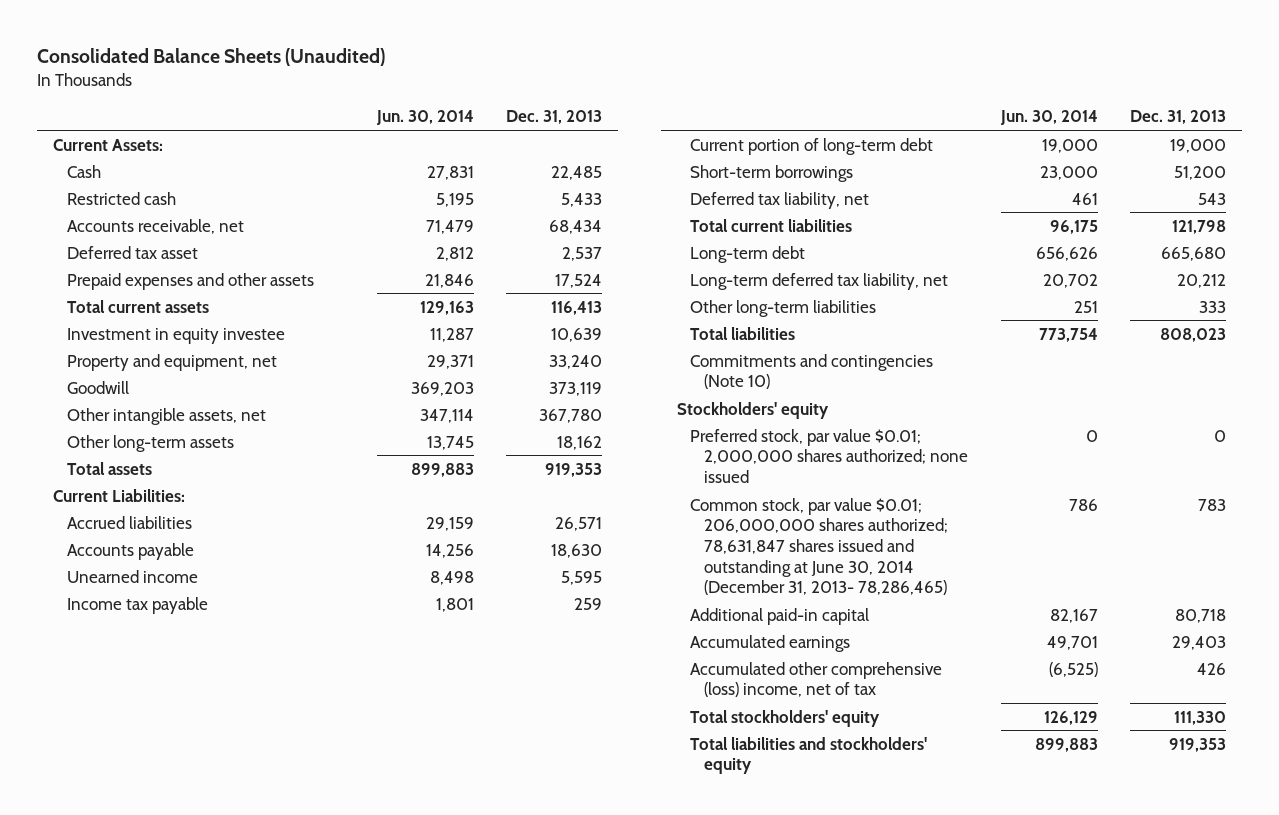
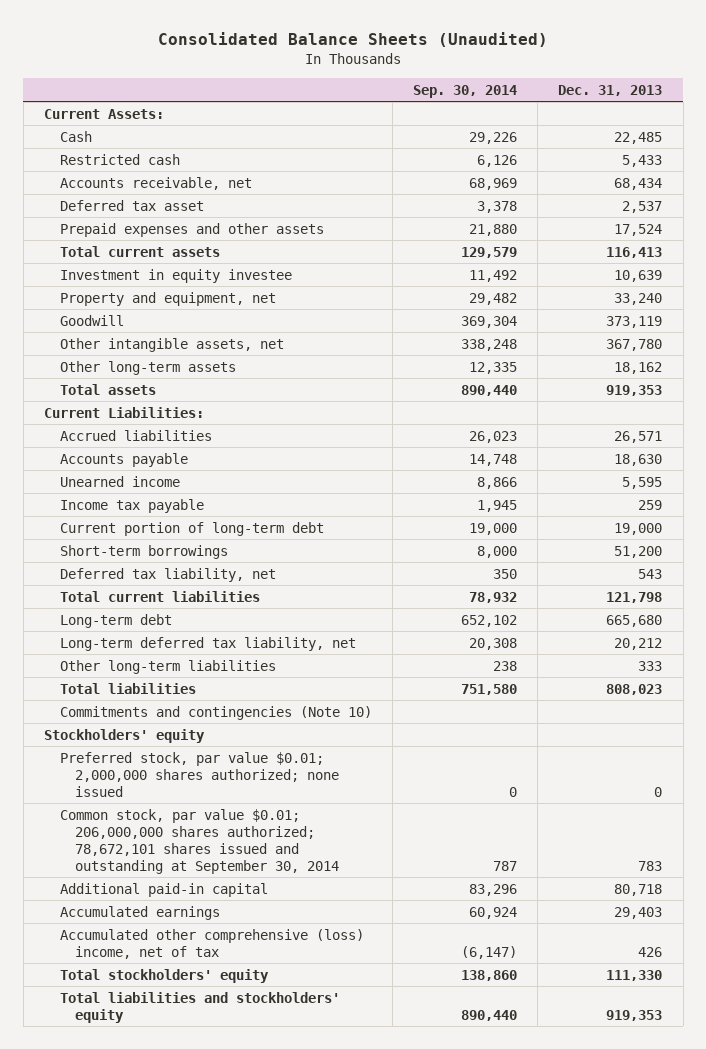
[375,110,474,126] Jun. 30, 2014 -> none
none -> [413,84,518,98] Sep. 30, 2014
[690,497,949,596] Common stock, par value $0.01; 206,000,000 shares authorized; 78,631,847 shares issued and outstanding at June 30, 2014 (December 31, 2013- 78,286,465) -> [59,808,340,874] Common stock, par value $0.01; 206,000,000 shares authorized; 78,672,101 shares issued and outstanding at September 30, 2014

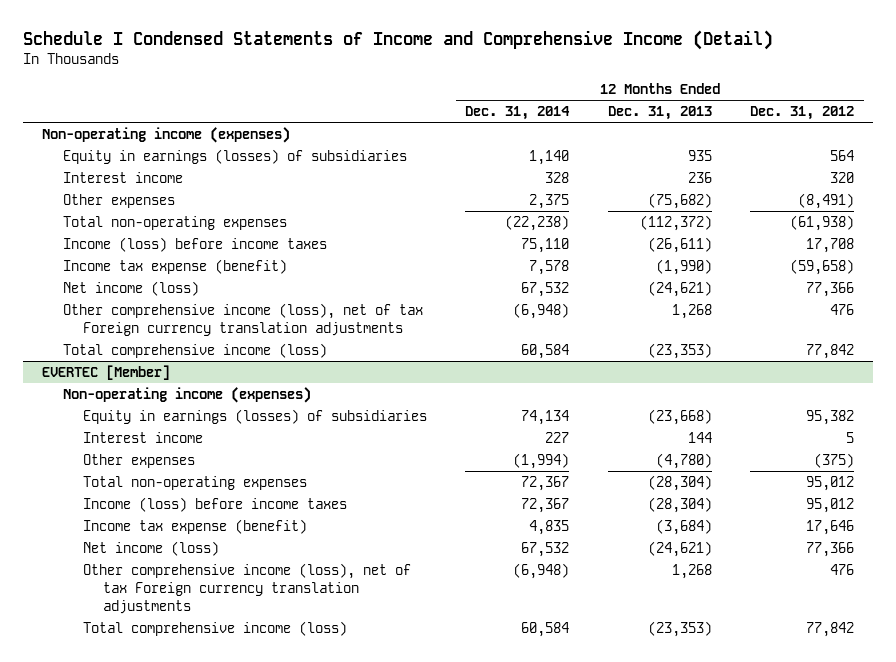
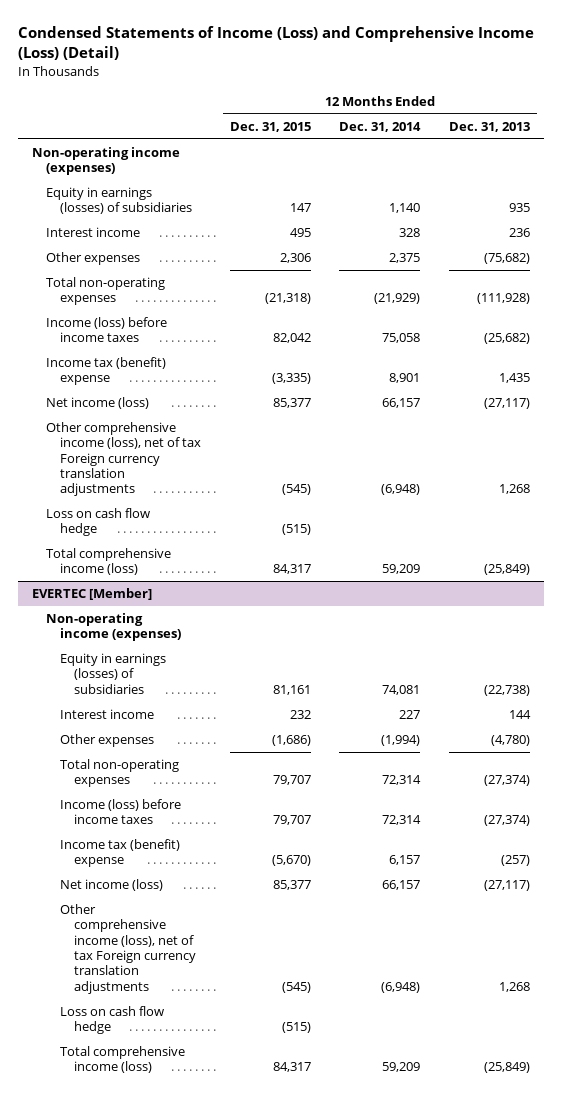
[23,30,774,51] Schedule I Condensed Statements of Income and Comprehensive Income (Detail) -> [18,26,535,61] Condensed Statements of Income (Loss) and Comprehensive Income (Loss) (Detail)
[750,106,855,121] Dec. 31, 2012 -> none
none -> [229,121,311,132] Dec. 31, 2015
[505,214,570,231] (22,238) -> [374,293,421,305] (21,929)
[639,214,712,231] (112,372) -> [476,293,530,305] (111,928)
[521,237,570,253] 75,110 -> [382,333,421,344] 75,058
[647,236,712,253] (26,611) -> [483,333,530,345] (25,682)
[62,258,287,274] Income tax expense (benefit) -> [46,357,167,386] Income tax (benefit) expense
[529,259,570,275] 7,578 -> [389,373,421,384] 8,901
[655,258,712,275] (1,990) -> [498,373,530,384] 1,435
[521,281,570,297] 67,532 -> [382,398,421,409] 66,157
[647,280,712,297] (24,621) -> [483,398,530,410] (27,117)
none -> [46,508,151,537] Loss on cash flow hedge
[521,343,570,359] 60,584 -> [382,564,421,575] 59,209
[647,342,712,359] (23,353) -> [483,564,530,576] (25,849)
[521,409,570,425] 74,134 -> [382,684,421,695] 74,081
[647,408,712,425] (23,668) -> [483,684,530,696] (22,738)
[521,475,570,491] 72,367 -> [382,775,422,786] 72,314
[647,474,712,491] (28,304) -> [483,775,530,787] (27,374)
[521,497,570,513] 72,367 -> [382,815,422,826] 72,314
[647,496,712,513] (28,304) -> [483,815,530,827] (27,374)
[82,518,307,534] Income tax expense (benefit) -> [60,839,181,868] Income tax (benefit) expense
[529,519,570,535] 4,835 -> [389,855,421,866] 6,157
[655,518,712,535] (3,684) -> [500,855,530,867] (257)
[521,541,570,557] 67,532 -> [382,880,421,891] 66,157
[647,540,712,557] (24,621) -> [483,880,530,892] (27,117)
none -> [60,1006,165,1035] Loss on cash flow hedge
[521,621,570,637] 60,584 -> [382,1062,421,1073] 59,209
[647,620,712,637] (23,353) -> [483,1062,530,1074] (25,849)

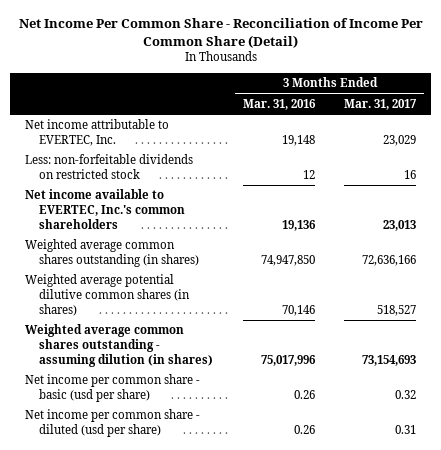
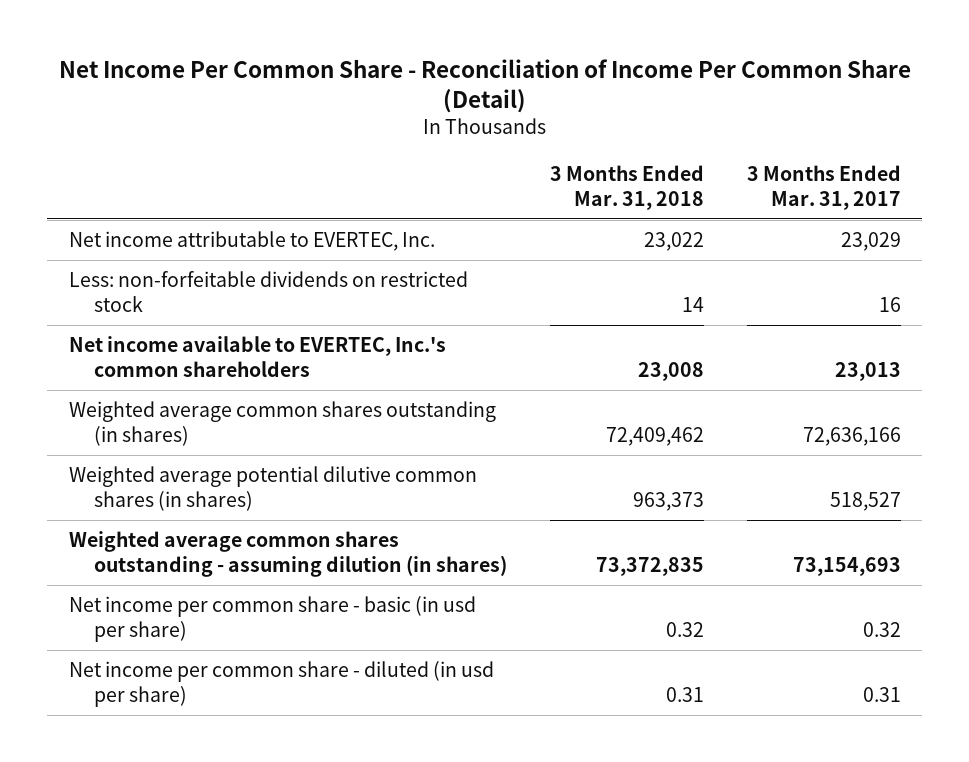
[242,98,316,110] Mar. 31, 2016 -> none
none -> [549,164,704,210] 3 Months Ended Mar. 31, 2018
[25,374,201,403] Net income per common share - basic (usd per share) -> [68,595,476,643] Net income per common share - basic (in usd per share)
[25,409,201,438] Net income per common share - diluted (usd per share) -> [68,660,494,708] Net income per common share - diluted (in usd per share)

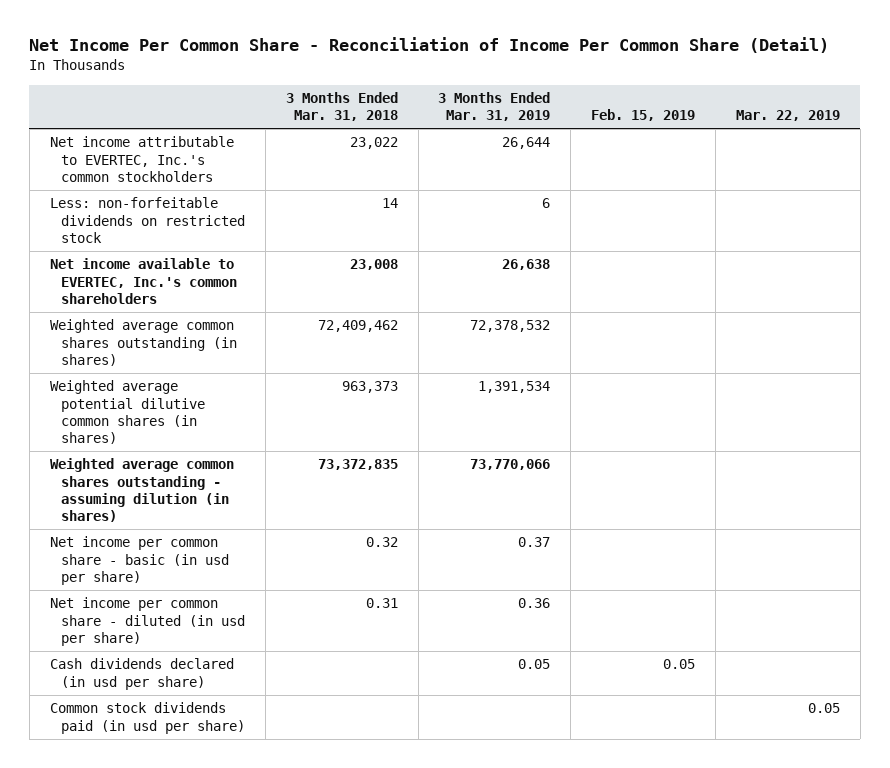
[746,164,901,210] 3 Months Ended Mar. 31, 2017 -> none
none -> [438,91,551,122] 3 Months Ended Mar. 31, 2019
none -> [591,109,696,122] Feb. 15, 2019
none -> [736,110,841,122] Mar. 22, 2019
[68,230,435,251] Net income attributable to EVERTEC, Inc. -> [49,136,234,182] Net income attributable to EVERTEC, Inc.'s common stockholders
none -> [49,658,234,690] Cash dividends declared (in usd per share)
none -> [49,702,245,734] Common stock dividends paid (in usd per share)

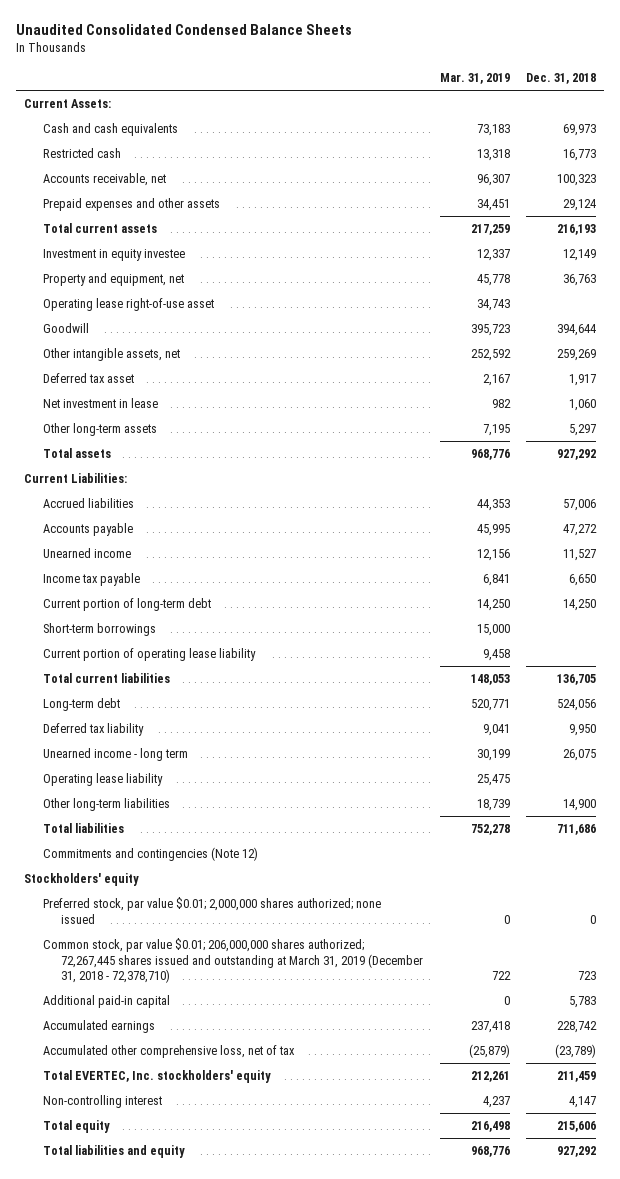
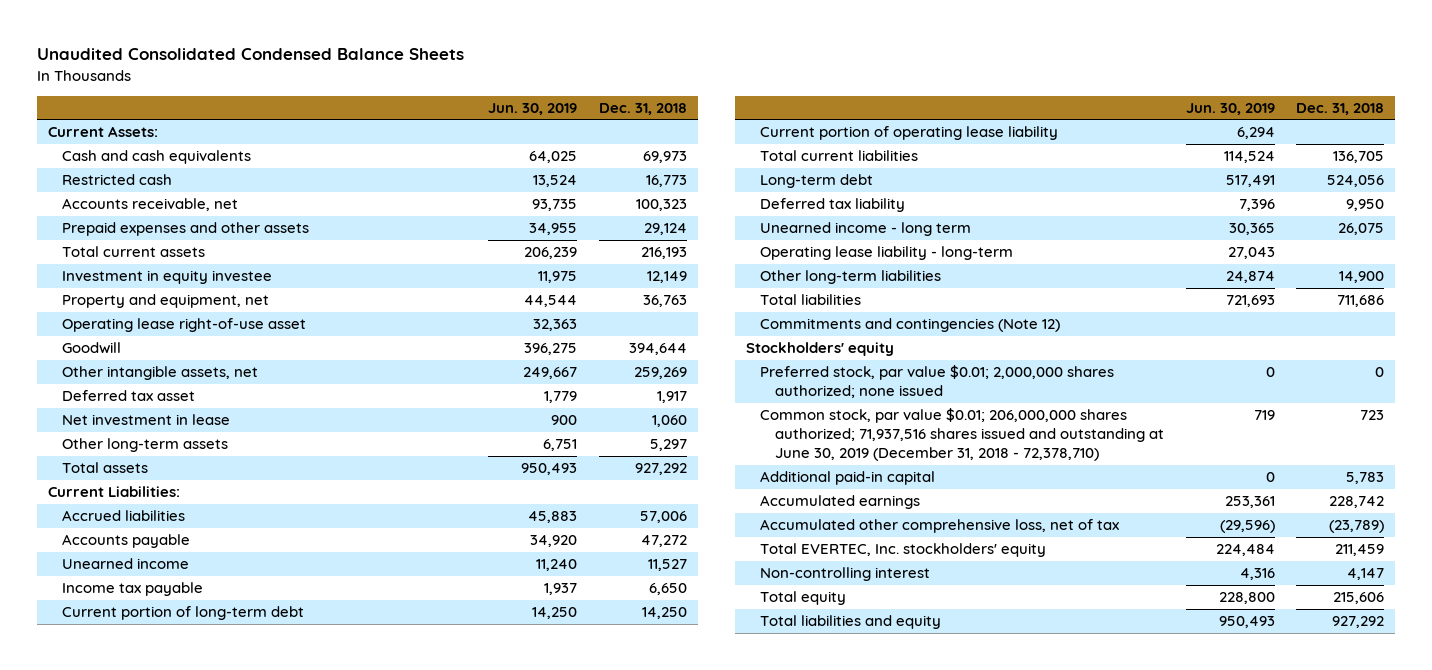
[439,72,510,84] Mar. 31, 2019 -> none
none -> [487,102,577,115] Jun. 30, 2019
[42,623,156,637] Short-term borrowings -> none
[42,773,163,787] Operating lease liability -> [760,246,1014,261] Operating lease liability - long-term
[42,938,424,984] Common stock, par value $0.01; 206,000,000 shares authorized; 72,267,445 shares issued and outstanding at March 31, 2019 (December 31, 2018 - 72,378,710) -> [760,408,1164,462] Common stock, par value $0.01; 206,000,000 shares authorized; 71,937,516 shares issued and outstanding at June 30, 2019 (December 31, 2018 - 72,378,710)

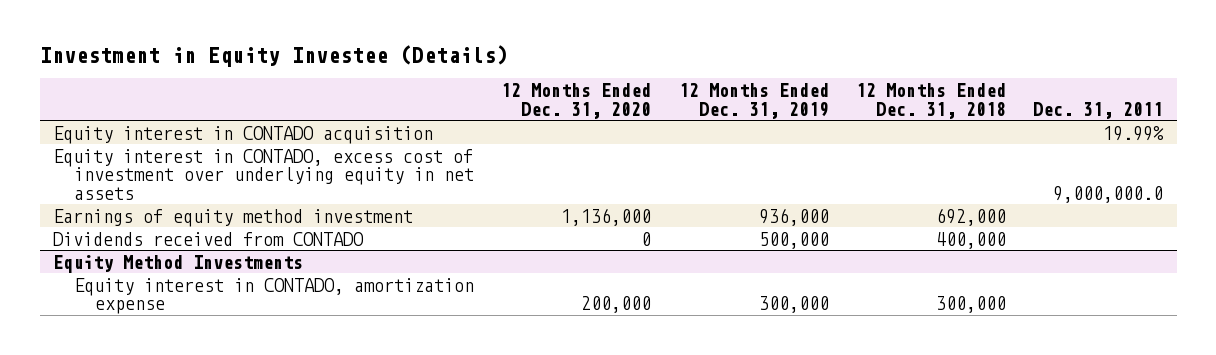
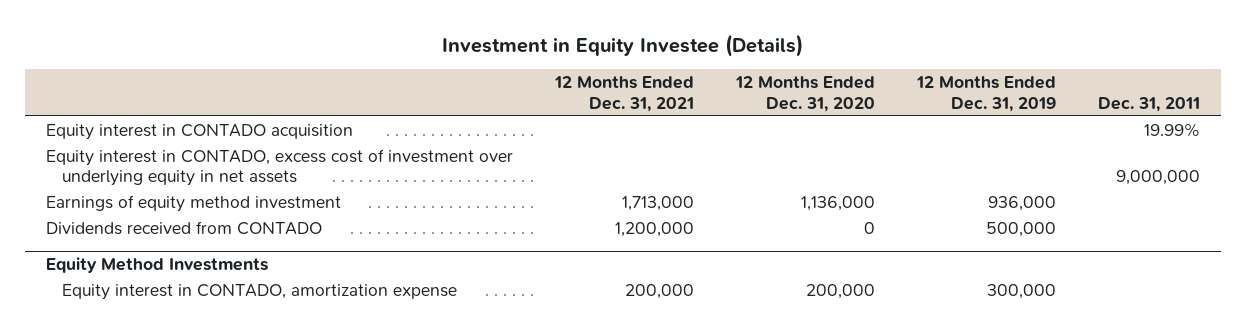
[855,83,1006,119] 12 Months Ended Dec. 31, 2018 -> none
none -> [553,76,694,112] 12 Months Ended Dec. 31, 2021
[1053,185,1164,203] 9,000,000.0 -> [1116,170,1201,186] 9,000,000

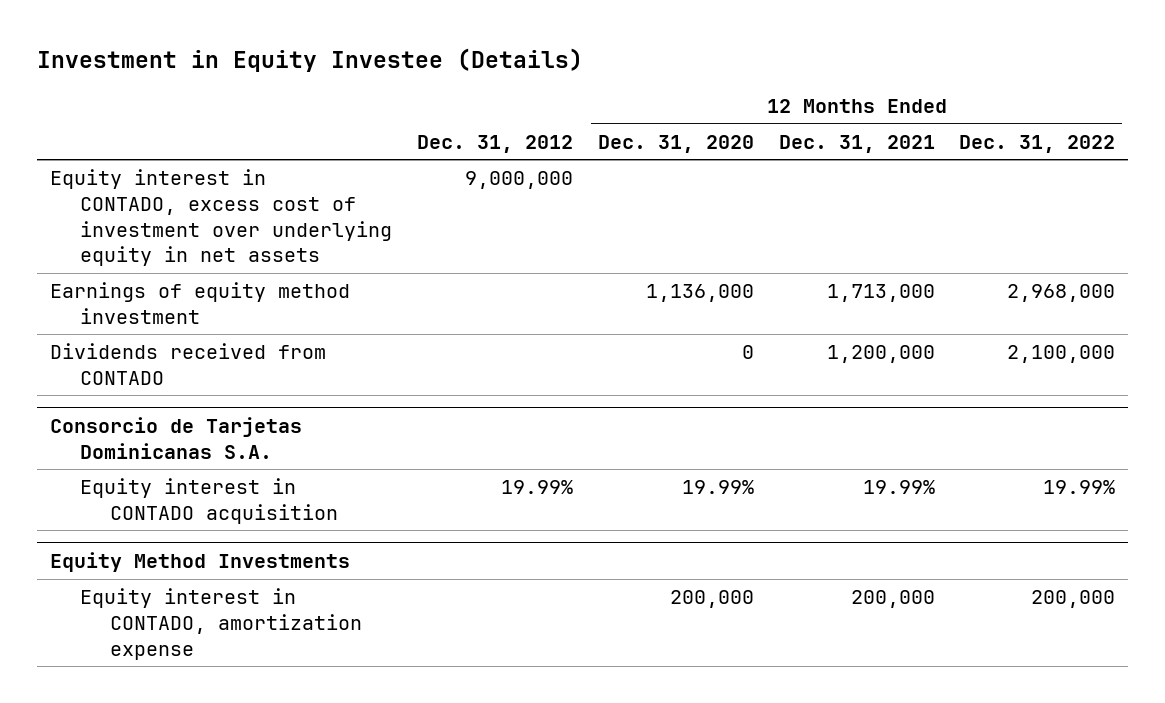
[916,76,1057,112] 12 Months Ended Dec. 31, 2019 -> none
[1098,96,1201,112] Dec. 31, 2011 -> none
none -> [416,134,573,153] Dec. 31, 2012
none -> [959,134,1116,153] Dec. 31, 2022
[45,123,353,140] Equity interest in CONTADO acquisition -> none
none -> [49,416,302,459] Consorcio de Tarjetas Dominicanas S.A.
none -> [79,478,339,524] Equity interest in CONTADO acquisition

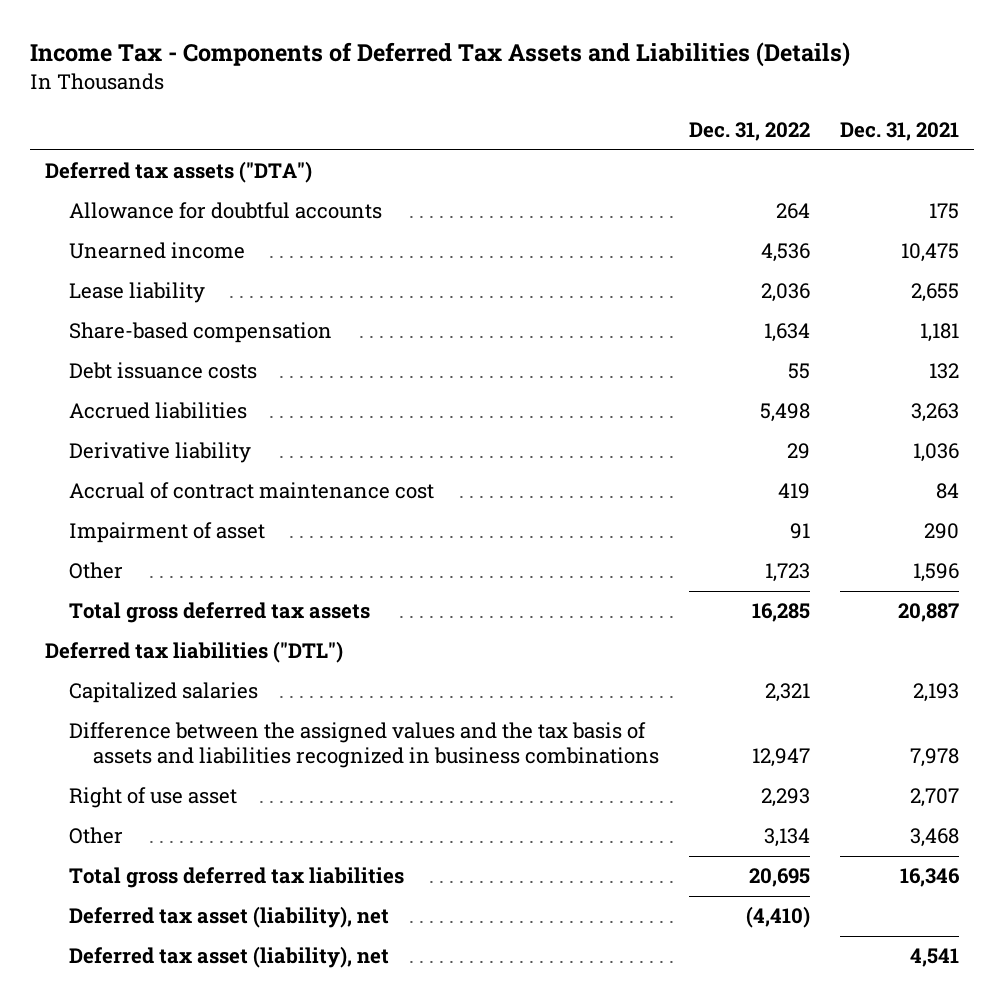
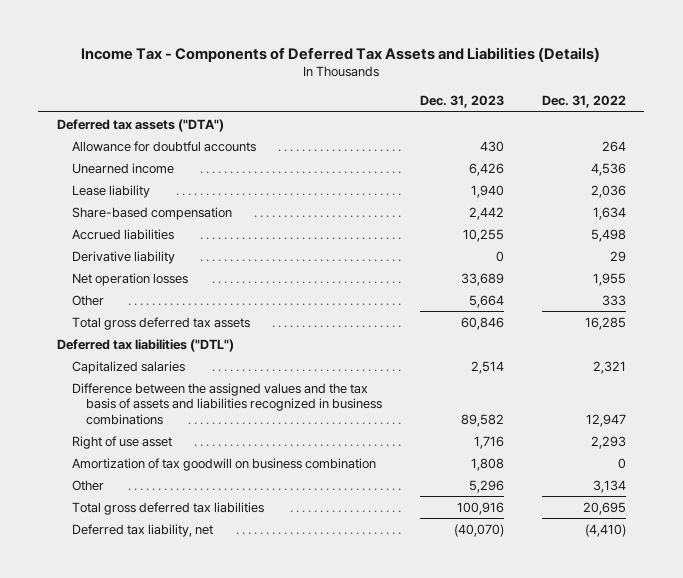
[839,122,959,142] Dec. 31, 2021 -> none
none -> [419,95,504,109] Dec. 31, 2023
[68,362,257,380] Debt issuance costs -> none
[68,482,434,500] Accrual of contract maintenance cost -> none
[68,522,265,544] Impairment of asset -> none
none -> [71,272,188,286] Net operation losses
[764,563,810,583] 1,723 -> [601,294,626,306] 333
none -> [71,457,376,471] Amortization of tax goodwill on business combination
[68,946,389,969] Deferred tax asset (liability), net -> none
[68,906,389,929] Deferred tax asset (liability), net -> [71,523,213,537] Deferred tax liability, net

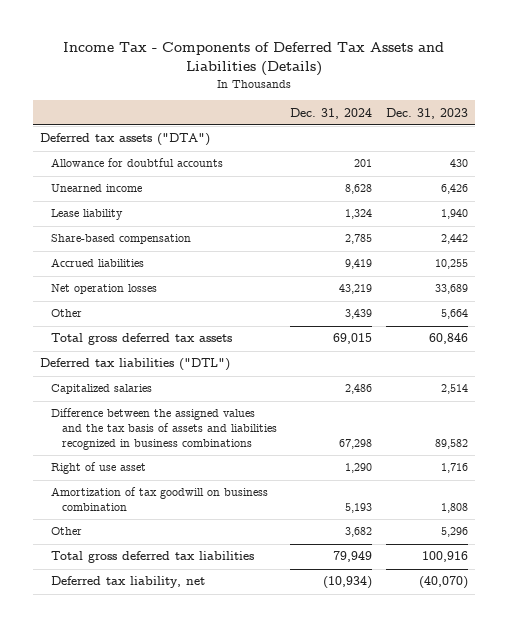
[541,95,626,109] Dec. 31, 2022 -> none
none -> [290,107,373,119] Dec. 31, 2024
[71,250,175,264] Derivative liability -> none

